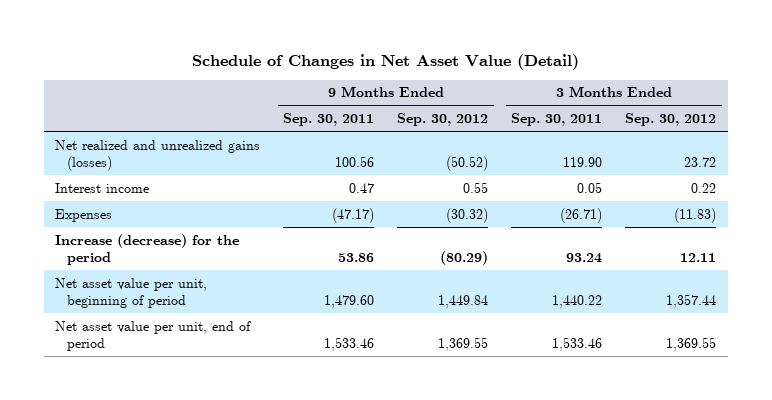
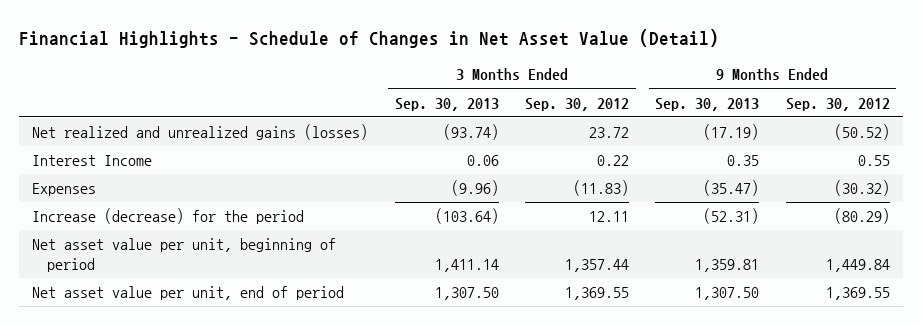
[191,53,579,70] Schedule of Changes in Net Asset Value (Detail) -> [18,29,719,49] Financial Highlights - Schedule of Changes in Net Asset Value (Detail)
[283,113,375,127] Sep. 30, 2011 -> none
[511,113,603,127] Sep. 30, 2011 -> none
none -> [394,97,499,111] Sep. 30, 2013
none -> [655,97,760,111] Sep. 30, 2013
[55,182,150,193] Interest income -> [32,155,153,167] Interest Income

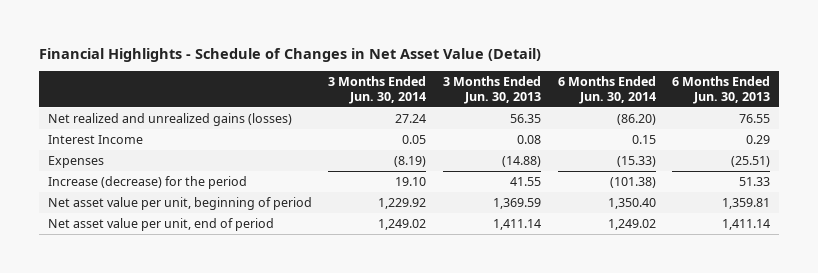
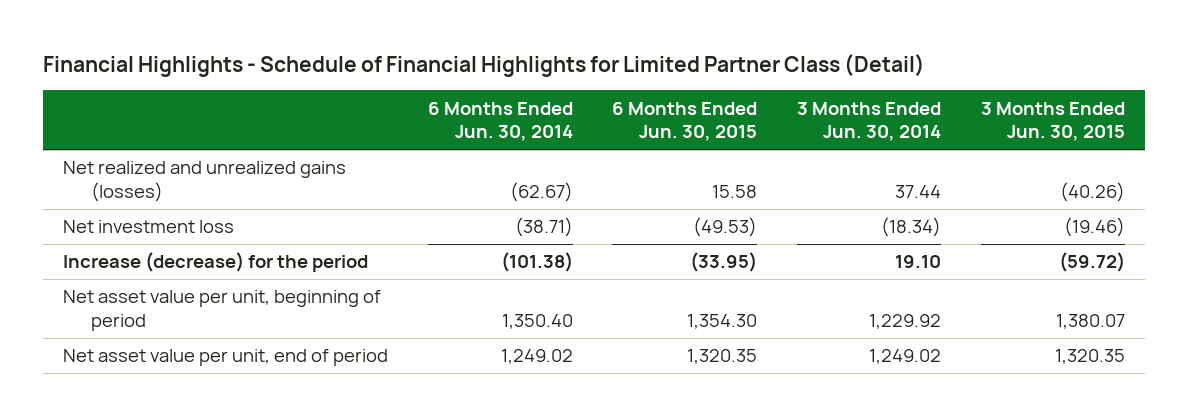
[39,47,542,62] Financial Highlights - Schedule of Changes in Net Asset Value (Detail) -> [43,53,926,77] Financial Highlights - Schedule of Financial Highlights for Limited Partner Class (Detail)
[443,76,542,104] 3 Months Ended Jun. 30, 2013 -> none
[672,76,771,104] 6 Months Ended Jun. 30, 2013 -> none
none -> [612,101,758,142] 6 Months Ended Jun. 30, 2015
none -> [980,101,1125,142] 3 Months Ended Jun. 30, 2015
[47,134,143,144] Interest Income -> none
[47,155,104,168] Expenses -> none
[395,113,427,123] 27.24 -> [895,184,942,198] 37.44
[616,113,656,125] (86.20) -> [509,181,573,202] (62.67)
none -> [63,220,235,234] Net investment loss

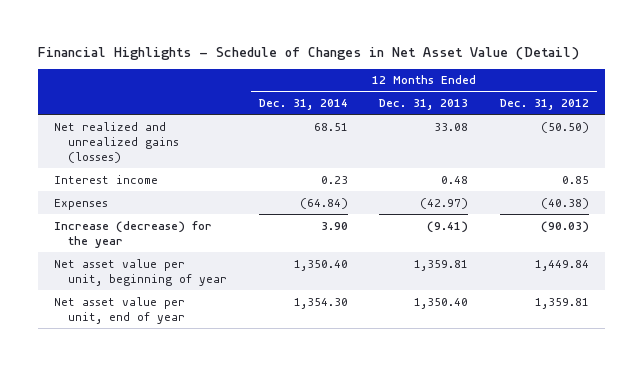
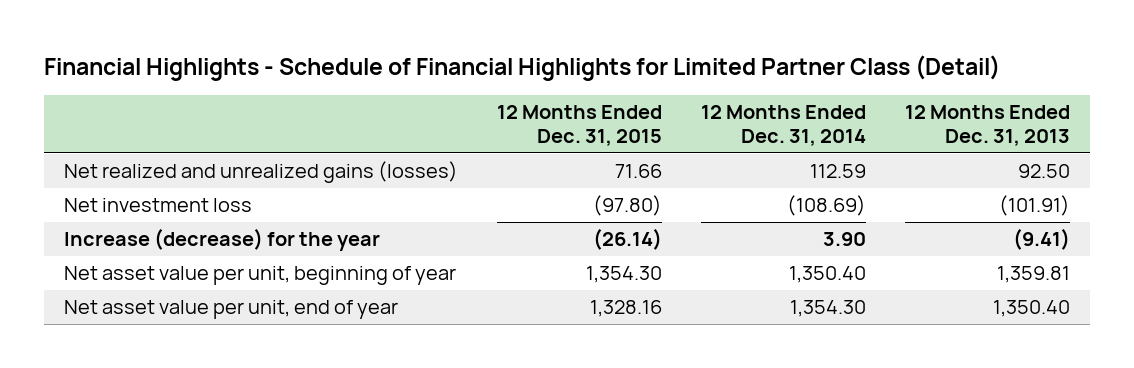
[37,46,579,60] Financial Highlights - Schedule of Changes in Net Asset Value (Detail) -> [44,55,1001,82] Financial Highlights - Schedule of Financial Highlights for Limited Partner Class (Detail)
[500,98,590,110] Dec. 31, 2012 -> none
none -> [496,105,662,146] 12 Months Ended Dec. 31, 2015
[53,174,158,184] Interest income -> none
[53,198,108,210] Expenses -> none
[313,122,348,131] 68.51 -> [810,164,867,179] 112.59
[434,122,469,131] 33.08 -> [1018,164,1071,179] 92.50
none -> [63,198,252,213] Net investment loss

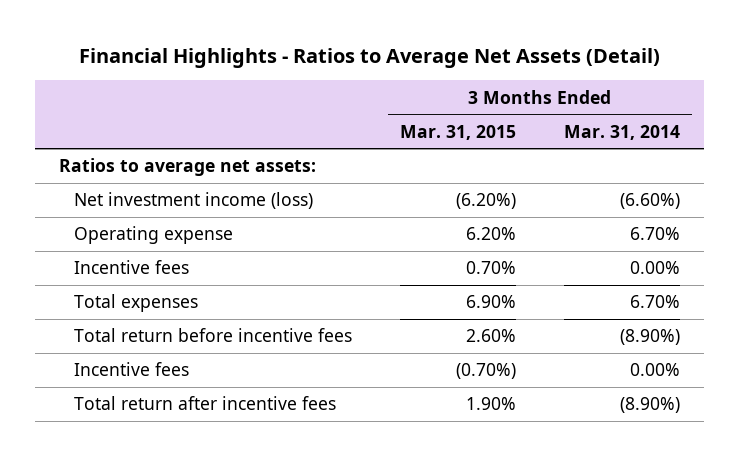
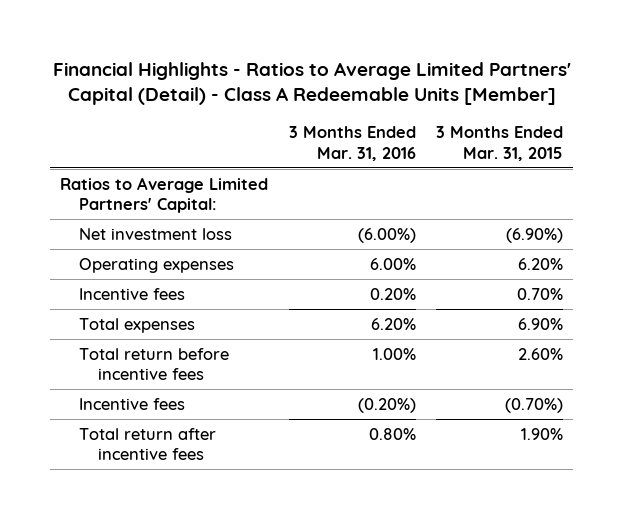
[78,47,660,68] Financial Highlights - Ratios to Average Net Assets (Detail) -> [52,61,571,106] Financial Highlights - Ratios to Average Limited Partners' Capital (Detail) - Class A Redeemable Units [Member]
[563,124,680,140] Mar. 31, 2014 -> none
none -> [288,126,416,161] 3 Months Ended Mar. 31, 2016
[59,158,317,177] Ratios to average net assets: -> [60,176,269,214] Ratios to Average Limited Partners' Capital:
[73,192,313,210] Net investment income (loss) -> [78,227,232,240] Net investment loss
[455,193,516,210] (6.20%) -> [506,227,564,243] (6.90%)
[73,226,233,245] Operating expense -> [78,257,234,273] Operating expenses

